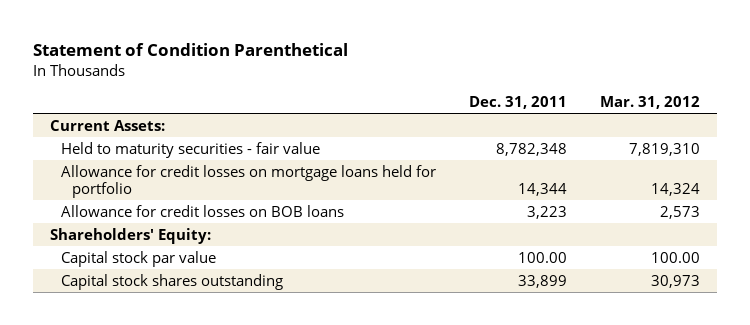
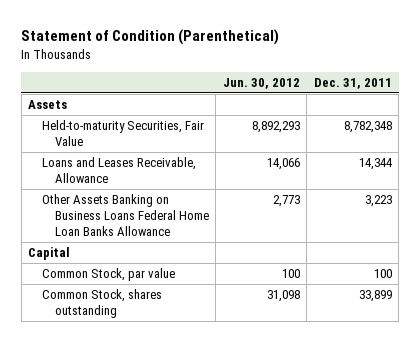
[33,43,349,57] Statement of Condition Parenthetical -> [21,29,280,46] Statement of Condition (Parenthetical)
[600,95,701,109] Mar. 31, 2012 -> none
none -> [222,78,300,90] Jun. 30, 2012
[50,119,166,131] Current Assets: -> [28,99,68,109] Assets
[61,141,321,158] Held to maturity securities - fair value -> [41,119,204,147] Held-to-maturity Securities, Fair Value
[61,164,437,199] Allowance for credit losses on mortgage loans held for portfolio -> [41,156,196,184] Loans and Leases Receivable, Allowance
[61,204,345,217] Allowance for credit losses on BOB loans -> [41,193,209,237] Other Assets Banking on Business Loans Federal Home Loan Banks Allowance
[50,227,212,244] Shareholders' Equity: -> [28,246,71,260] Capital
[61,250,217,267] Capital stock par value -> [41,267,175,281] Common Stock, par value
[518,251,568,263] 100.00 -> [373,268,392,278] 100
[61,273,284,290] Capital stock shares outstanding -> [41,288,162,319] Common Stock, shares outstanding

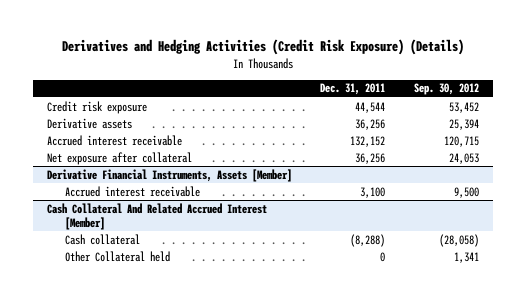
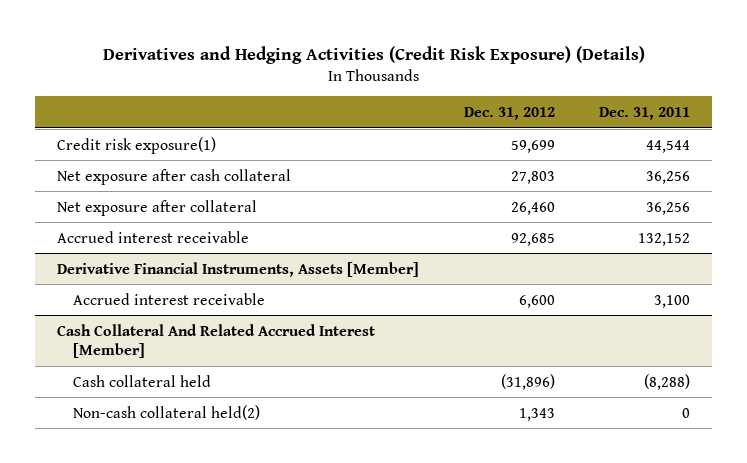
[413,83,479,96] Sep. 30, 2012 -> none
none -> [463,106,555,120] Dec. 31, 2012
[46,100,147,114] Credit risk exposure -> [57,136,217,154] Credit risk exposure(1)
[46,117,132,129] Derivative assets -> [57,168,292,185] Net exposure after cash collateral
[46,134,182,146] Accrued interest receivable -> [57,230,250,243] Accrued interest receivable
[64,233,140,245] Cash collateral -> [72,374,211,387] Cash collateral held
[64,250,170,262] Other Collateral held -> [72,404,260,420] Non-cash collateral held(2)

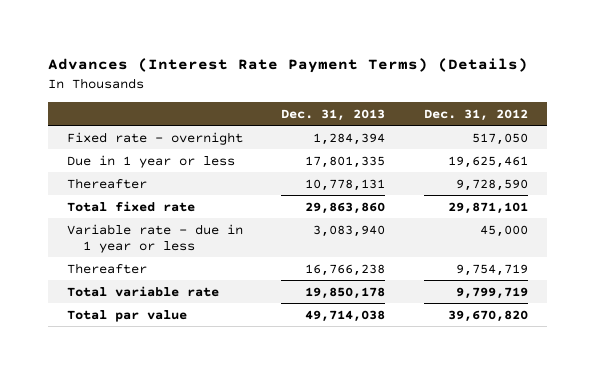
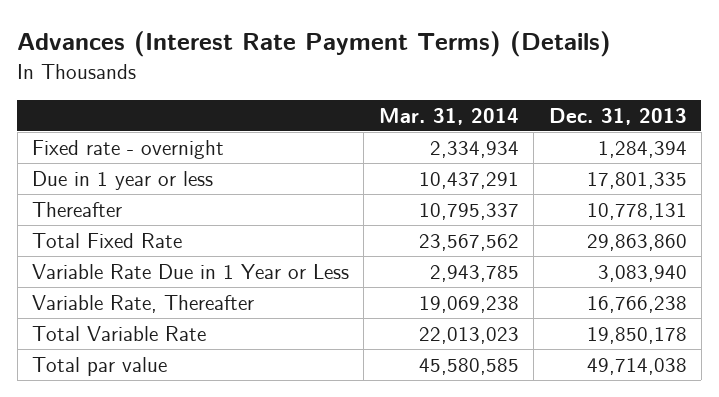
[423,108,528,121] Dec. 31, 2012 -> none
none -> [378,107,519,125] Mar. 31, 2014
[66,200,195,212] Total fixed rate -> [32,232,183,248] Total Fixed Rate
[66,223,243,253] Variable rate - due in 1 year or less -> [32,263,350,279] Variable Rate Due in 1 Year or Less
[66,262,147,274] Thereafter -> [32,294,255,313] Variable Rate, Thereafter
[66,285,219,297] Total variable rate -> [32,325,207,341] Total Variable Rate

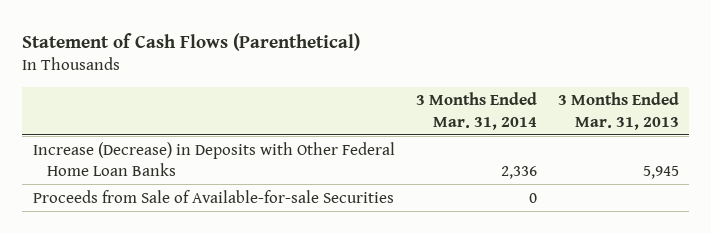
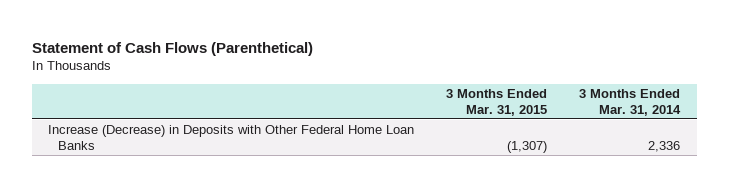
[557,92,679,130] 3 Months Ended Mar. 31, 2013 -> none
none -> [446,88,548,116] 3 Months Ended Mar. 31, 2015
[32,189,394,203] Proceeds from Sale of Available-for-sale Securities -> none

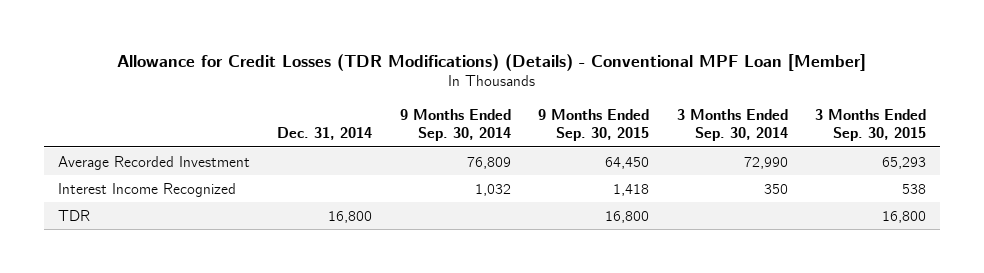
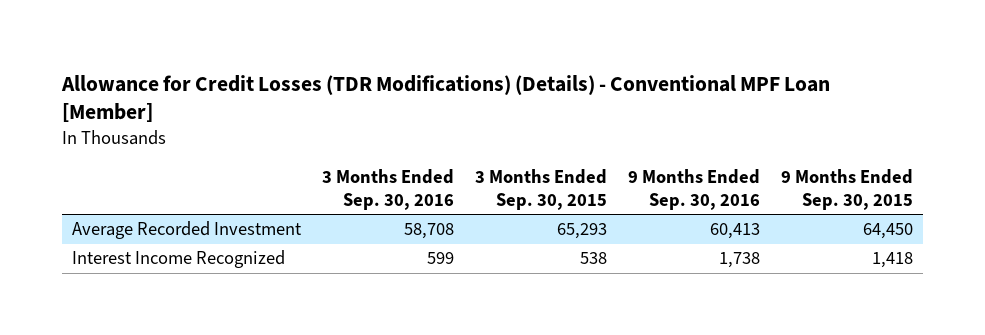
[277,127,373,141] Dec. 31, 2014 -> none
[399,108,511,142] 9 Months Ended Sep. 30, 2014 -> none
[676,108,788,142] 3 Months Ended Sep. 30, 2014 -> none
none -> [322,169,455,211] 3 Months Ended Sep. 30, 2016
none -> [627,169,760,211] 9 Months Ended Sep. 30, 2016
[57,209,90,221] TDR -> none

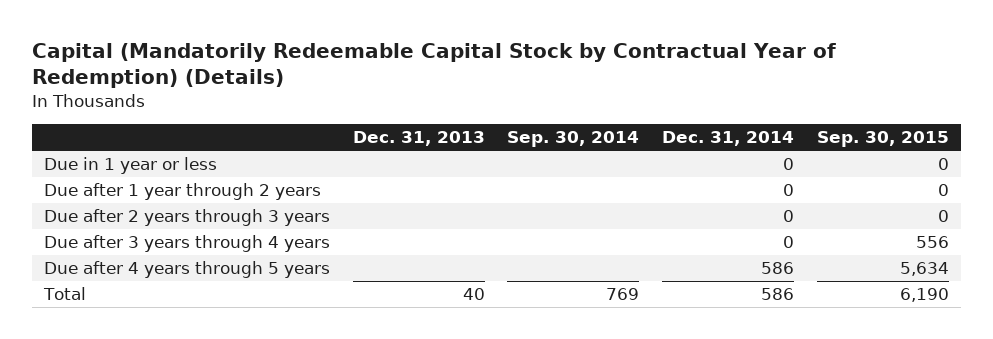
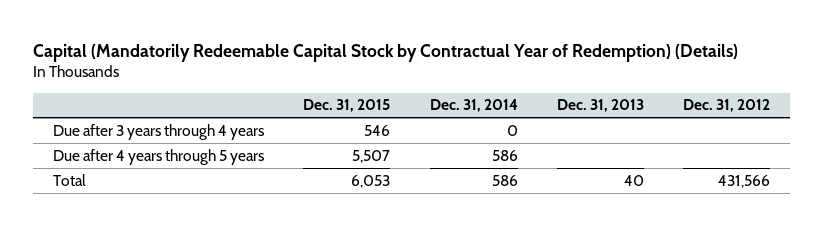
[507,131,640,148] Sep. 30, 2014 -> none
[817,131,950,148] Sep. 30, 2015 -> none
none -> [303,99,391,113] Dec. 31, 2015
none -> [683,99,771,113] Dec. 31, 2012
[43,157,217,175] Due in 1 year or less -> none
[43,183,321,201] Due after 1 year through 2 years -> none
[43,209,330,227] Due after 2 years through 3 years -> none

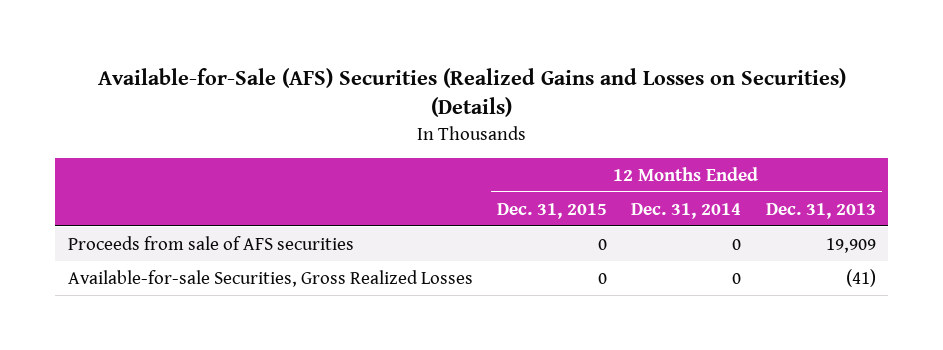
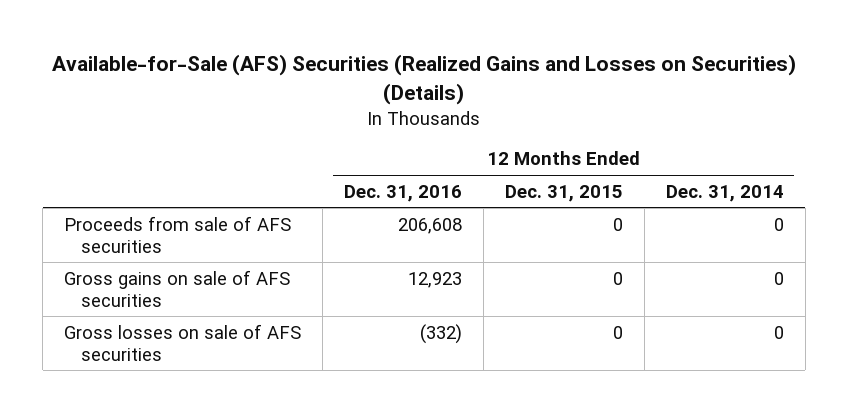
[765,202,876,219] Dec. 31, 2013 -> none
none -> [344,184,463,202] Dec. 31, 2016
none -> [64,269,291,307] Gross gains on sale of AFS securities
[67,269,473,287] Available-for-sale Securities, Gross Realized Losses -> [64,323,302,361] Gross losses on sale of AFS securities

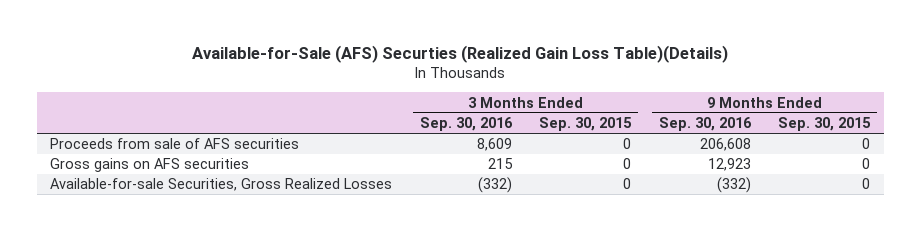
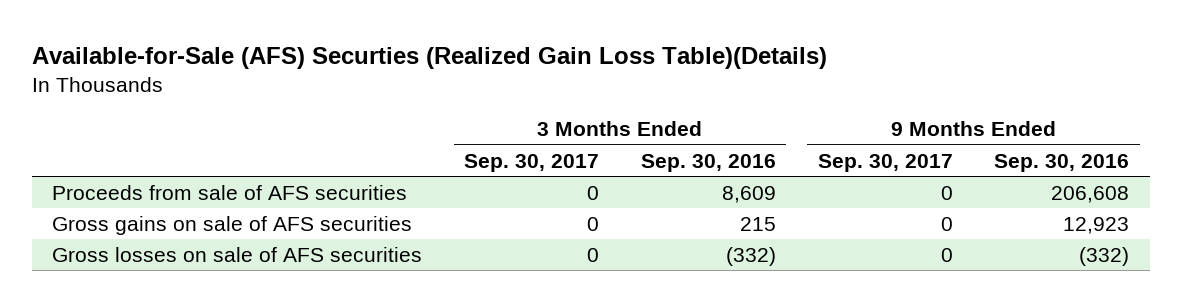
[539,116,633,131] Sep. 30, 2015 -> none
[778,116,872,131] Sep. 30, 2015 -> none
none -> [464,153,600,172] Sep. 30, 2017
none -> [817,153,953,172] Sep. 30, 2017
[50,158,250,173] Gross gains on AFS securities -> [52,215,413,235] Gross gains on sale of AFS securities
[50,178,393,192] Available-for-sale Securities, Gross Realized Losses -> [52,246,423,262] Gross losses on sale of AFS securities

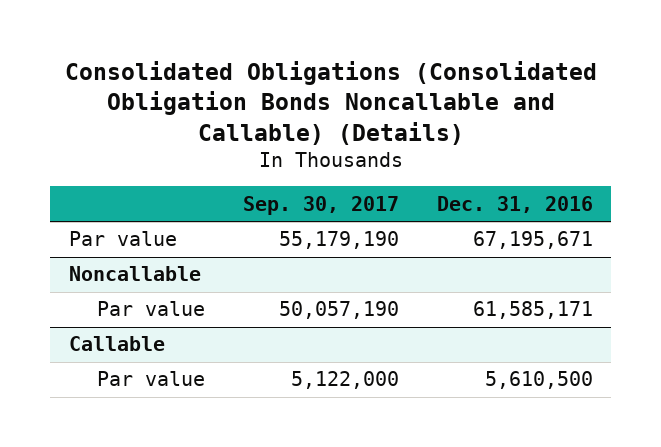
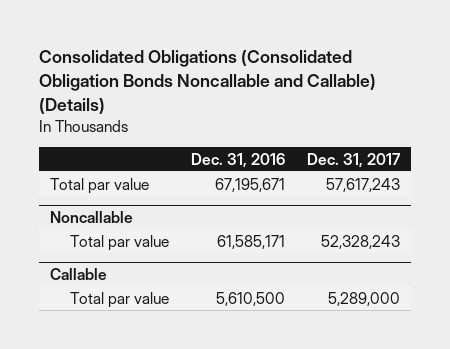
[242,195,399,215] Sep. 30, 2017 -> none
none -> [306,152,400,168] Dec. 31, 2017
[68,231,177,247] Par value -> [50,177,150,194] Total par value
[97,301,206,317] Par value -> [70,234,170,251] Total par value
[97,371,206,387] Par value -> [70,291,170,308] Total par value

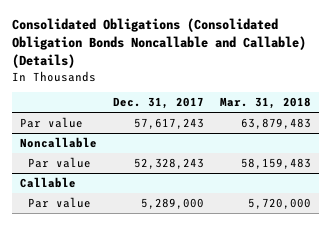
[190,152,285,168] Dec. 31, 2016 -> none
none -> [220,97,312,110] Mar. 31, 2018
[50,177,150,194] Total par value -> [19,117,83,129] Par value
[70,234,170,251] Total par value -> [27,157,91,169] Par value
[70,291,170,308] Total par value -> [27,197,91,209] Par value

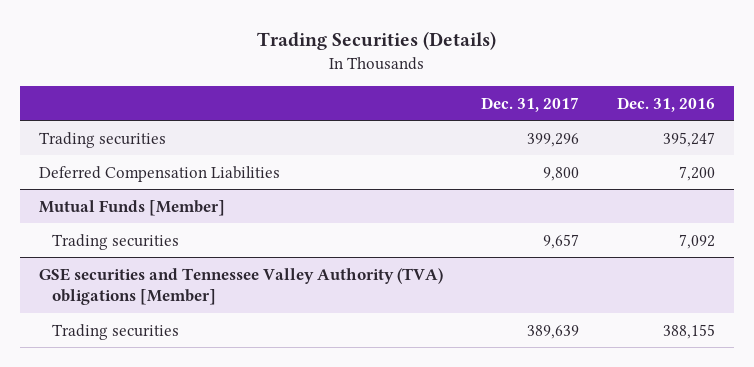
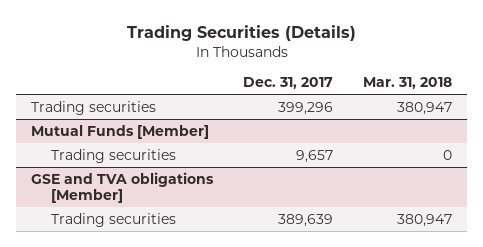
[617,96,716,112] Dec. 31, 2016 -> none
none -> [362,77,452,90] Mar. 31, 2018
[38,165,280,182] Deferred Compensation Liabilities -> none
[38,267,443,306] GSE securities and Tennessee Valley Authority (TVA) obligations [Member] -> [31,171,215,204] GSE and TVA obligations [Member]

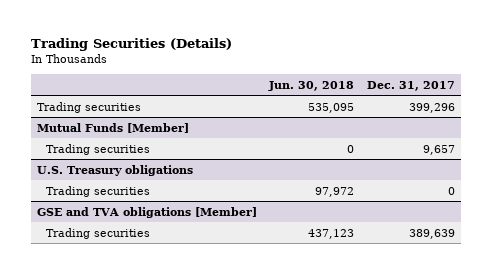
[362,77,452,90] Mar. 31, 2018 -> none
none -> [268,80,355,91] Jun. 30, 2018
none -> [37,164,194,176] U.S. Treasury obligations
none -> [46,185,151,197] Trading securities

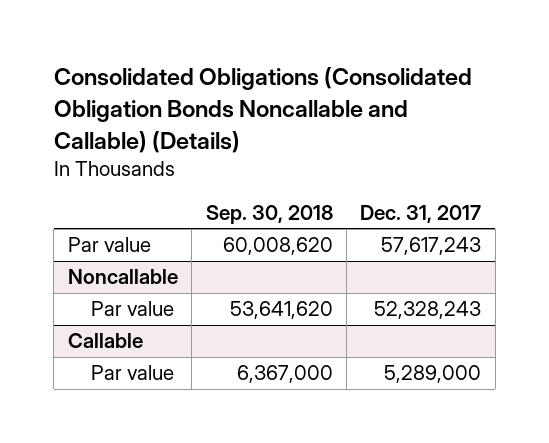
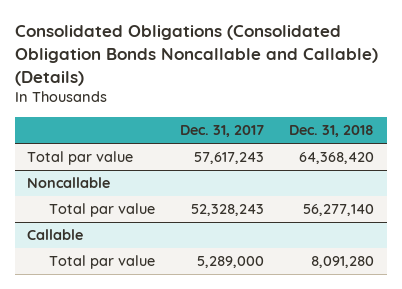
[205,204,333,224] Sep. 30, 2018 -> none
none -> [289,125,375,138] Dec. 31, 2018
[67,237,151,253] Par value -> [27,151,134,166] Total par value
[91,301,175,317] Par value -> [49,203,156,218] Total par value
[91,365,175,381] Par value -> [49,255,156,270] Total par value

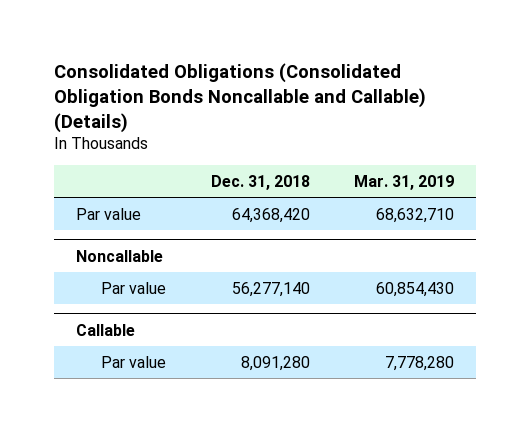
[180,125,265,138] Dec. 31, 2017 -> none
none -> [354,174,455,190] Mar. 31, 2019
[27,151,134,166] Total par value -> [75,207,141,220] Par value
[49,203,156,218] Total par value -> [100,281,166,294] Par value
[49,255,156,270] Total par value -> [100,355,166,368] Par value

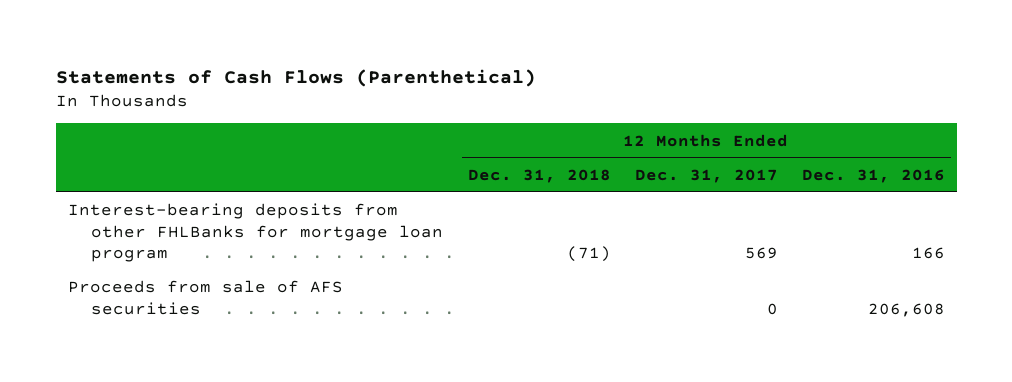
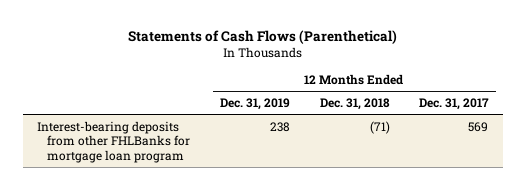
[801,168,945,183] Dec. 31, 2016 -> none
none -> [220,98,291,111] Dec. 31, 2019
[67,280,343,315] Proceeds from sale of AFS securities -> none

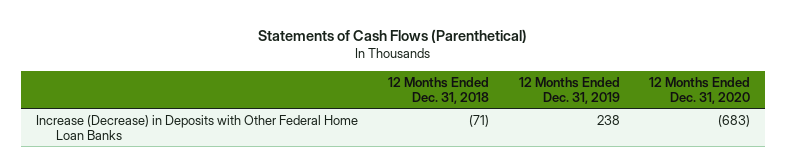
[419,98,490,111] Dec. 31, 2017 -> none
none -> [649,76,751,104] 12 Months Ended Dec. 31, 2020
[37,120,191,163] Interest-bearing deposits from other FHLBanks for mortgage loan program -> [36,114,359,140] Increase (Decrease) in Deposits with Other Federal Home Loan Banks

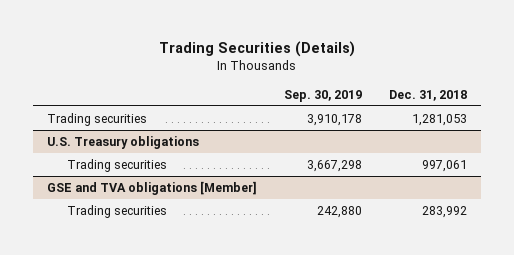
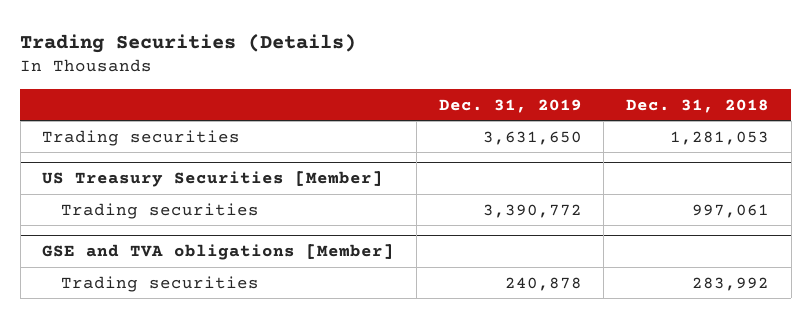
[284,89,363,102] Sep. 30, 2019 -> none
none -> [438,98,582,113] Dec. 31, 2019
[46,136,199,150] U.S. Treasury obligations -> [42,171,384,188] US Treasury Securities [Member]

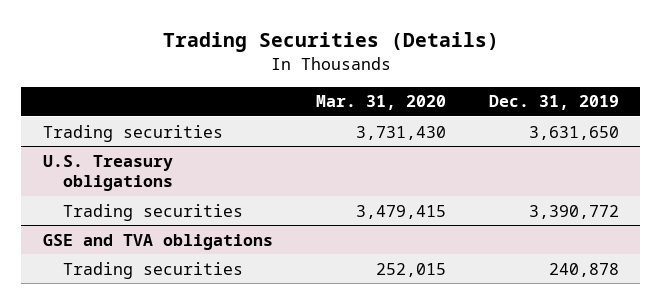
[626,98,770,113] Dec. 31, 2018 -> none
none -> [315,95,446,111] Mar. 31, 2020
[42,171,384,188] US Treasury Securities [Member] -> [42,154,174,191] U.S. Treasury obligations
[42,244,395,261] GSE and TVA obligations [Member] -> [42,233,273,250] GSE and TVA obligations

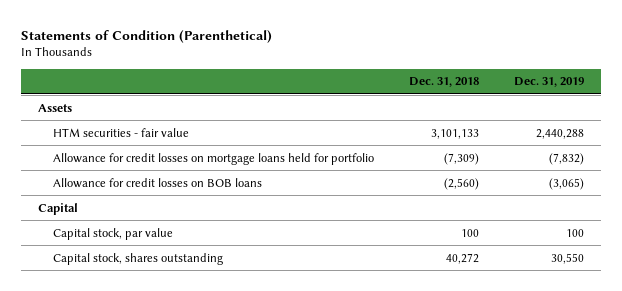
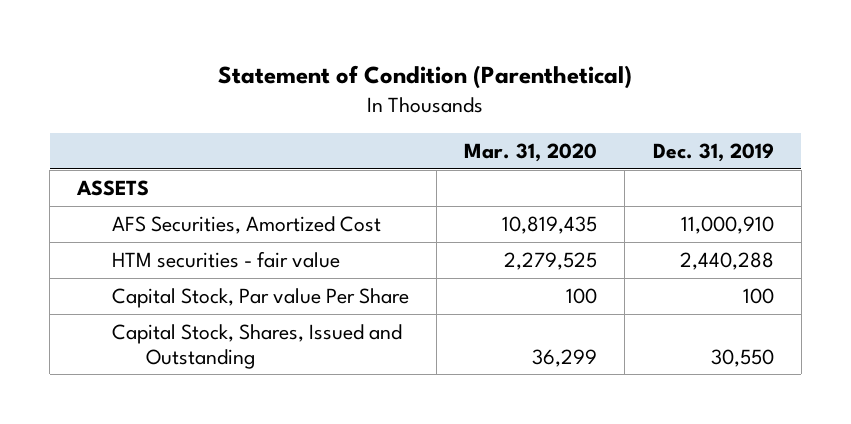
[20,29,272,43] Statements of Condition (Parenthetical) -> [218,64,633,89] Statement of Condition (Parenthetical)
[408,77,479,88] Dec. 31, 2018 -> none
none -> [464,142,598,162] Mar. 31, 2020
[38,103,73,112] Assets -> [76,179,150,196] ASSETS
none -> [111,215,381,234] AFS Securities, Amortized Cost
[52,152,374,165] Allowance for credit losses on mortgage loans held for portfolio -> none
[52,177,262,188] Allowance for credit losses on BOB loans -> none
[38,202,79,215] Capital -> none
[52,227,173,240] Capital stock, par value -> [111,287,409,308] Capital Stock, Par value Per Share
[52,252,223,265] Capital stock, shares outstanding -> [111,323,402,369] Capital Stock, Shares, Issued and Outstanding

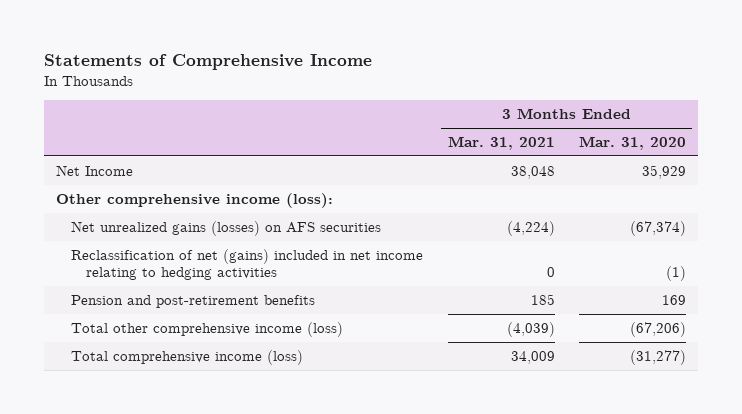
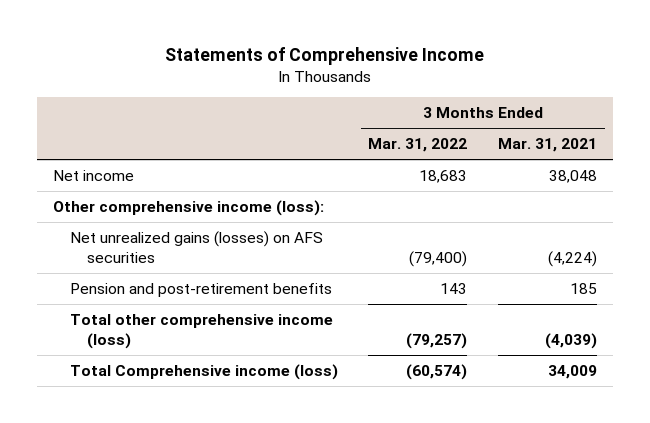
[579,136,687,151] Mar. 31, 2020 -> none
none -> [368,138,468,153] Mar. 31, 2022
[56,164,134,176] Net Income -> [52,169,134,181] Net income
[71,248,424,281] Reclassification of net (gains) included in net income relating to hedging activities -> none
[71,349,304,365] Total comprehensive income (loss) -> [69,363,338,380] Total Comprehensive income (loss)

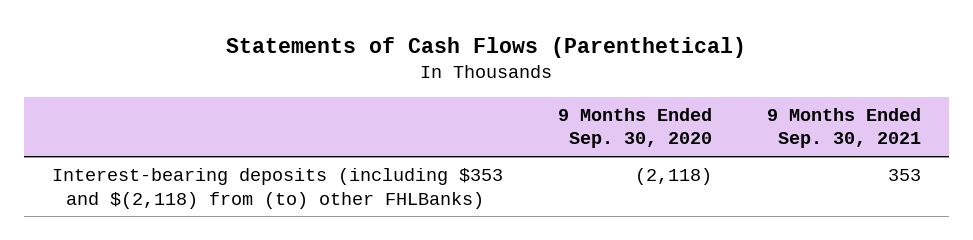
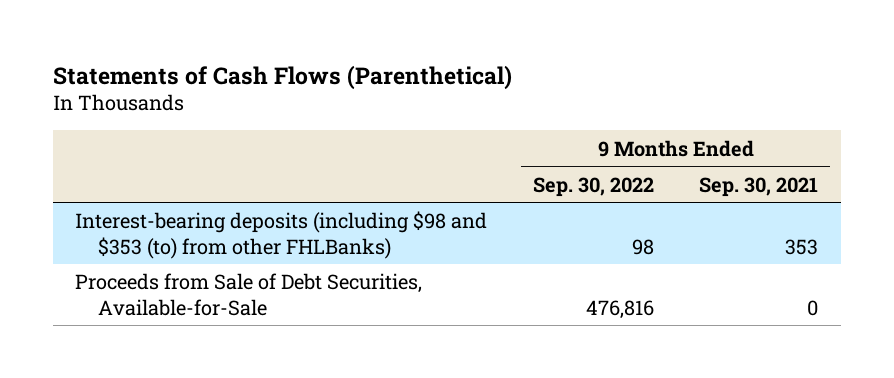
[557,107,712,149] 9 Months Ended Sep. 30, 2020 -> none
none -> [532,176,654,197] Sep. 30, 2022
[51,168,503,209] Interest-bearing deposits (including $353 and $(2,118) from (to) other FHLBanks) -> [75,211,488,259] Interest-bearing deposits (including $98 and $353 (to) from other FHLBanks)
none -> [75,273,423,316] Proceeds from Sale of Debt Securities, Available-for-Sale

